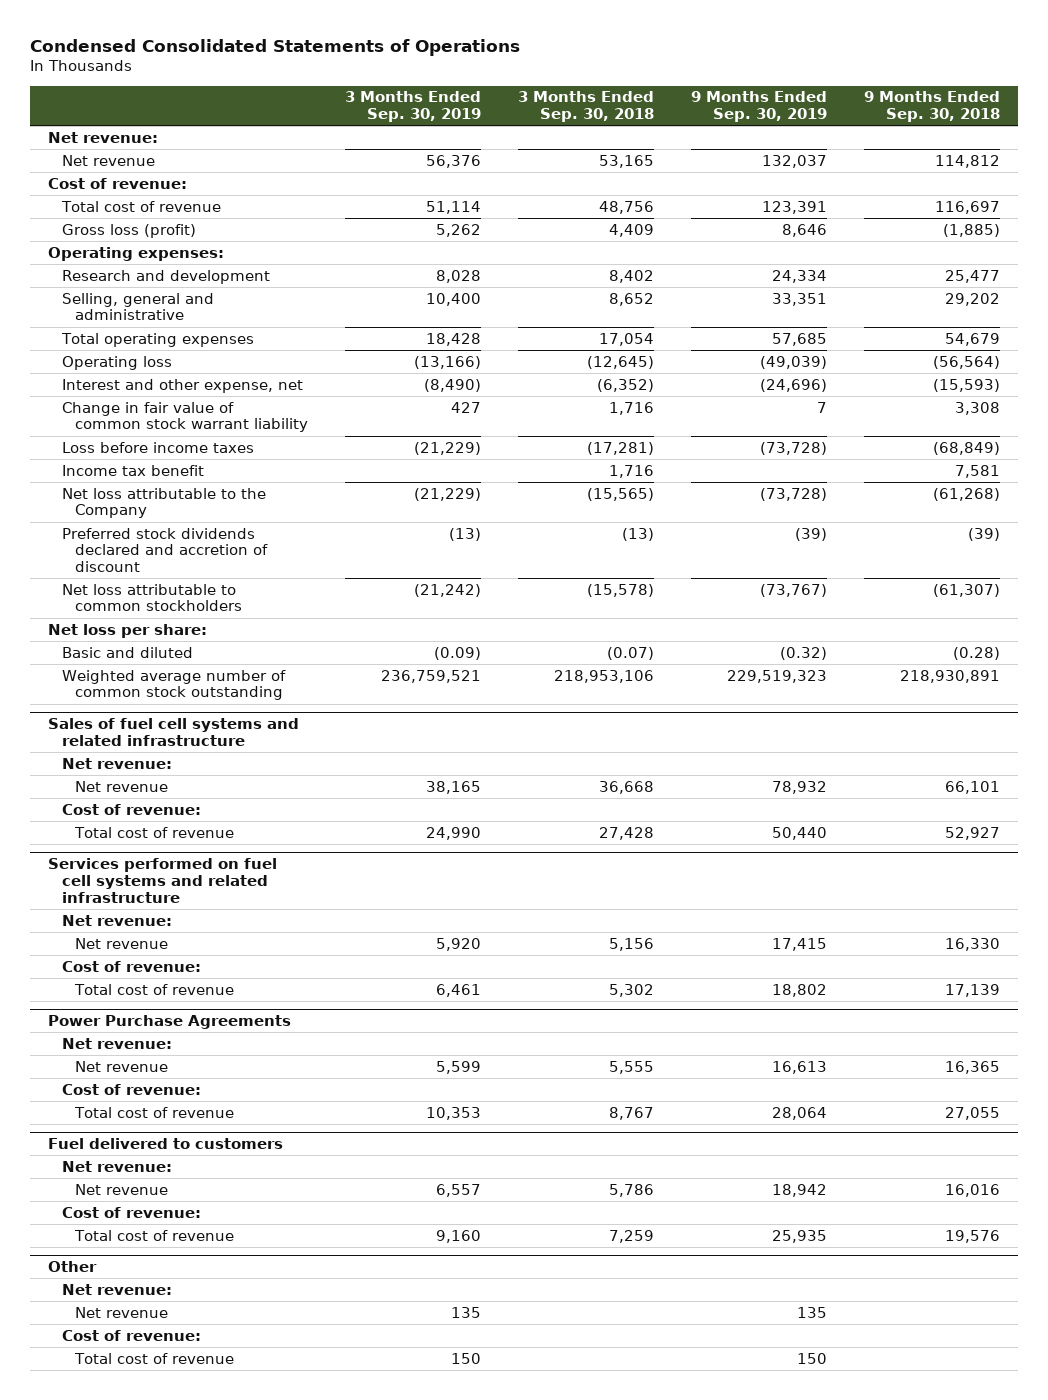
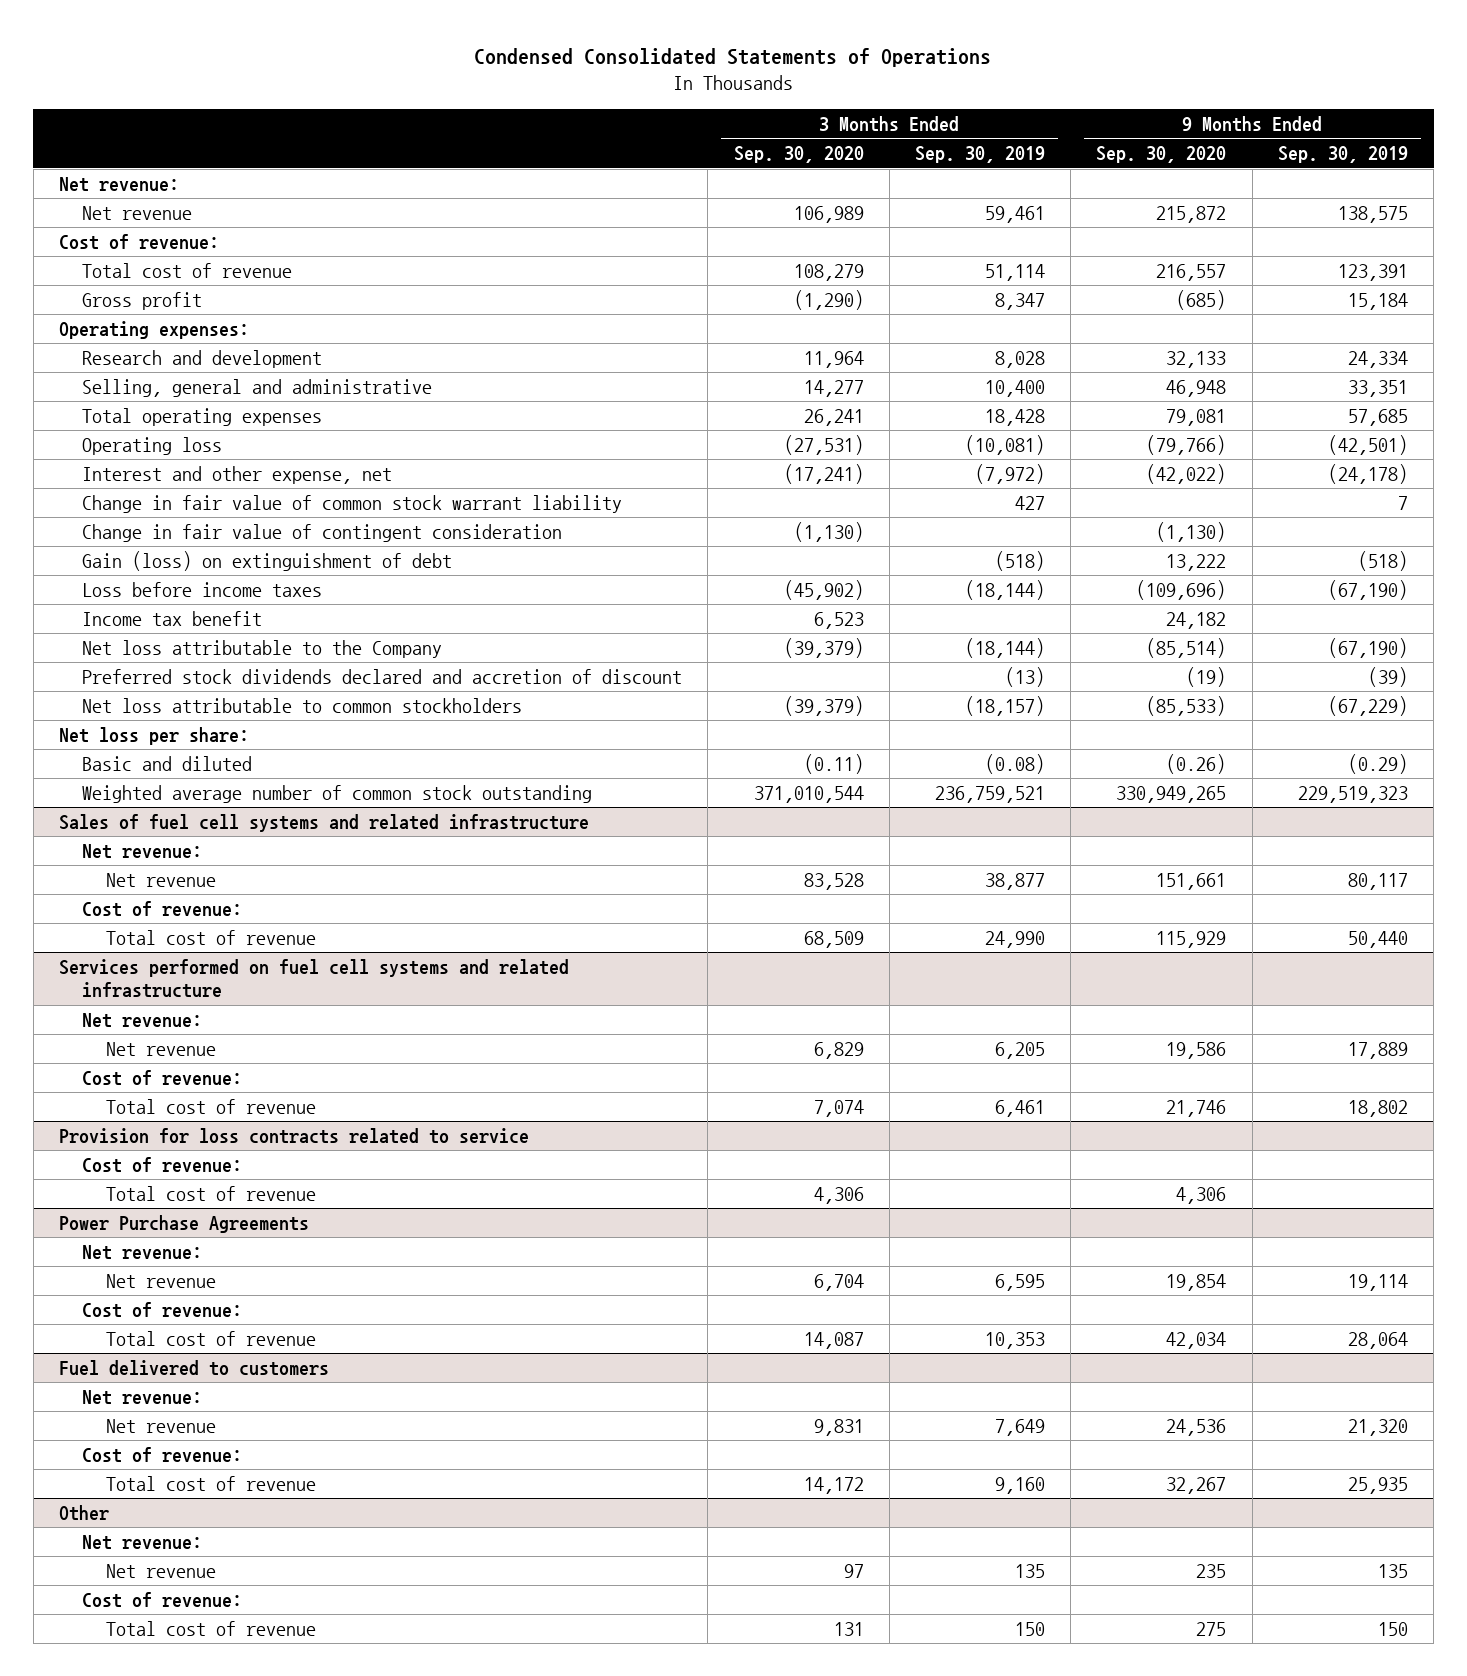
[517,91,654,123] 3 Months Ended Sep. 30, 2018 -> none
[863,91,1000,123] 9 Months Ended Sep. 30, 2018 -> none
none -> [733,146,864,164] Sep. 30, 2020
none -> [1096,146,1227,164] Sep. 30, 2020
[426,154,482,168] 56,376 -> [985,205,1046,223] 59,461
[761,154,827,168] 132,037 -> [1337,205,1408,223] 138,575
[61,223,196,238] Gross loss (profit) -> [82,291,203,310] Gross profit
[436,223,482,237] 5,262 -> [995,292,1046,310] 8,347
[781,223,827,237] 8,646 -> [1347,292,1408,310] 15,184
[414,355,482,369] (13,166) -> [965,434,1046,455] (10,081)
[759,355,827,369] (49,039) -> [1327,434,1408,455] (42,501)
[424,378,482,392] (8,490) -> [975,463,1046,484] (7,972)
[759,378,827,392] (24,696) -> [1327,463,1408,484] (24,178)
none -> [82,523,563,542] Change in fair value of contingent consideration
none -> [82,550,453,571] Gain (loss) on extinguishment of debt
[414,441,482,455] (21,229) -> [965,579,1046,600] (18,144)
[759,441,827,455] (73,728) -> [1327,579,1408,600] (67,190)
[414,487,482,501] (21,229) -> [965,637,1046,658] (18,144)
[759,487,827,501] (73,728) -> [1327,637,1408,658] (67,190)
[414,583,482,597] (21,242) -> [965,695,1046,716] (18,157)
[759,583,827,597] (73,767) -> [1327,695,1408,716] (67,229)
[434,646,482,660] (0.09) -> [985,753,1046,774] (0.08)
[779,646,827,660] (0.32) -> [1347,753,1408,774] (0.29)
[426,780,482,794] 38,165 -> [985,872,1046,890] 38,877
[771,780,827,794] 78,932 -> [1347,872,1408,890] 80,117
[436,937,482,951] 5,920 -> [995,1041,1046,1059] 6,205
[771,937,827,951] 17,415 -> [1347,1041,1408,1059] 17,889
none -> [59,1127,530,1144] Provision for loss contracts related to service
none -> [82,1156,243,1173] Cost of revenue:
none -> [105,1185,316,1201] Total cost of revenue
[436,1060,482,1074] 5,599 -> [995,1273,1046,1291] 6,595
[771,1060,827,1074] 16,613 -> [1347,1273,1408,1291] 19,114
[436,1183,482,1197] 6,557 -> [995,1418,1046,1436] 7,649
[771,1183,827,1197] 18,942 -> [1347,1418,1408,1436] 21,320

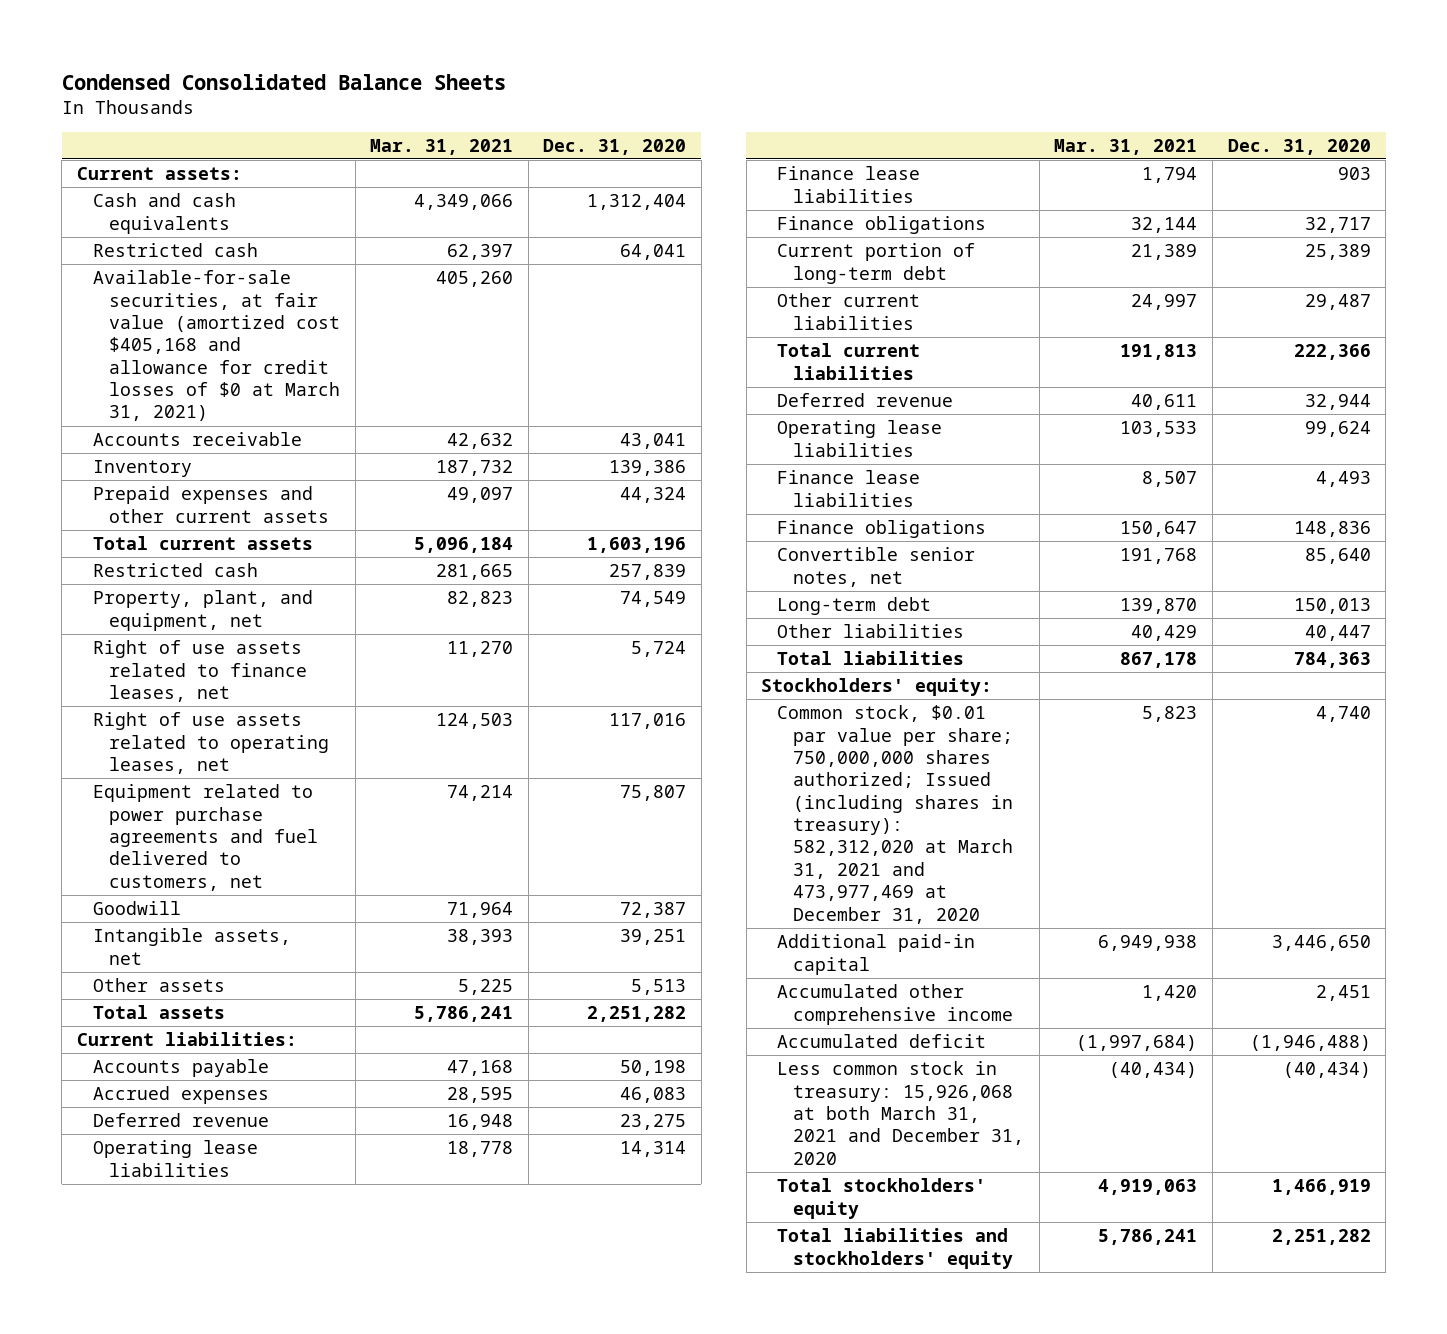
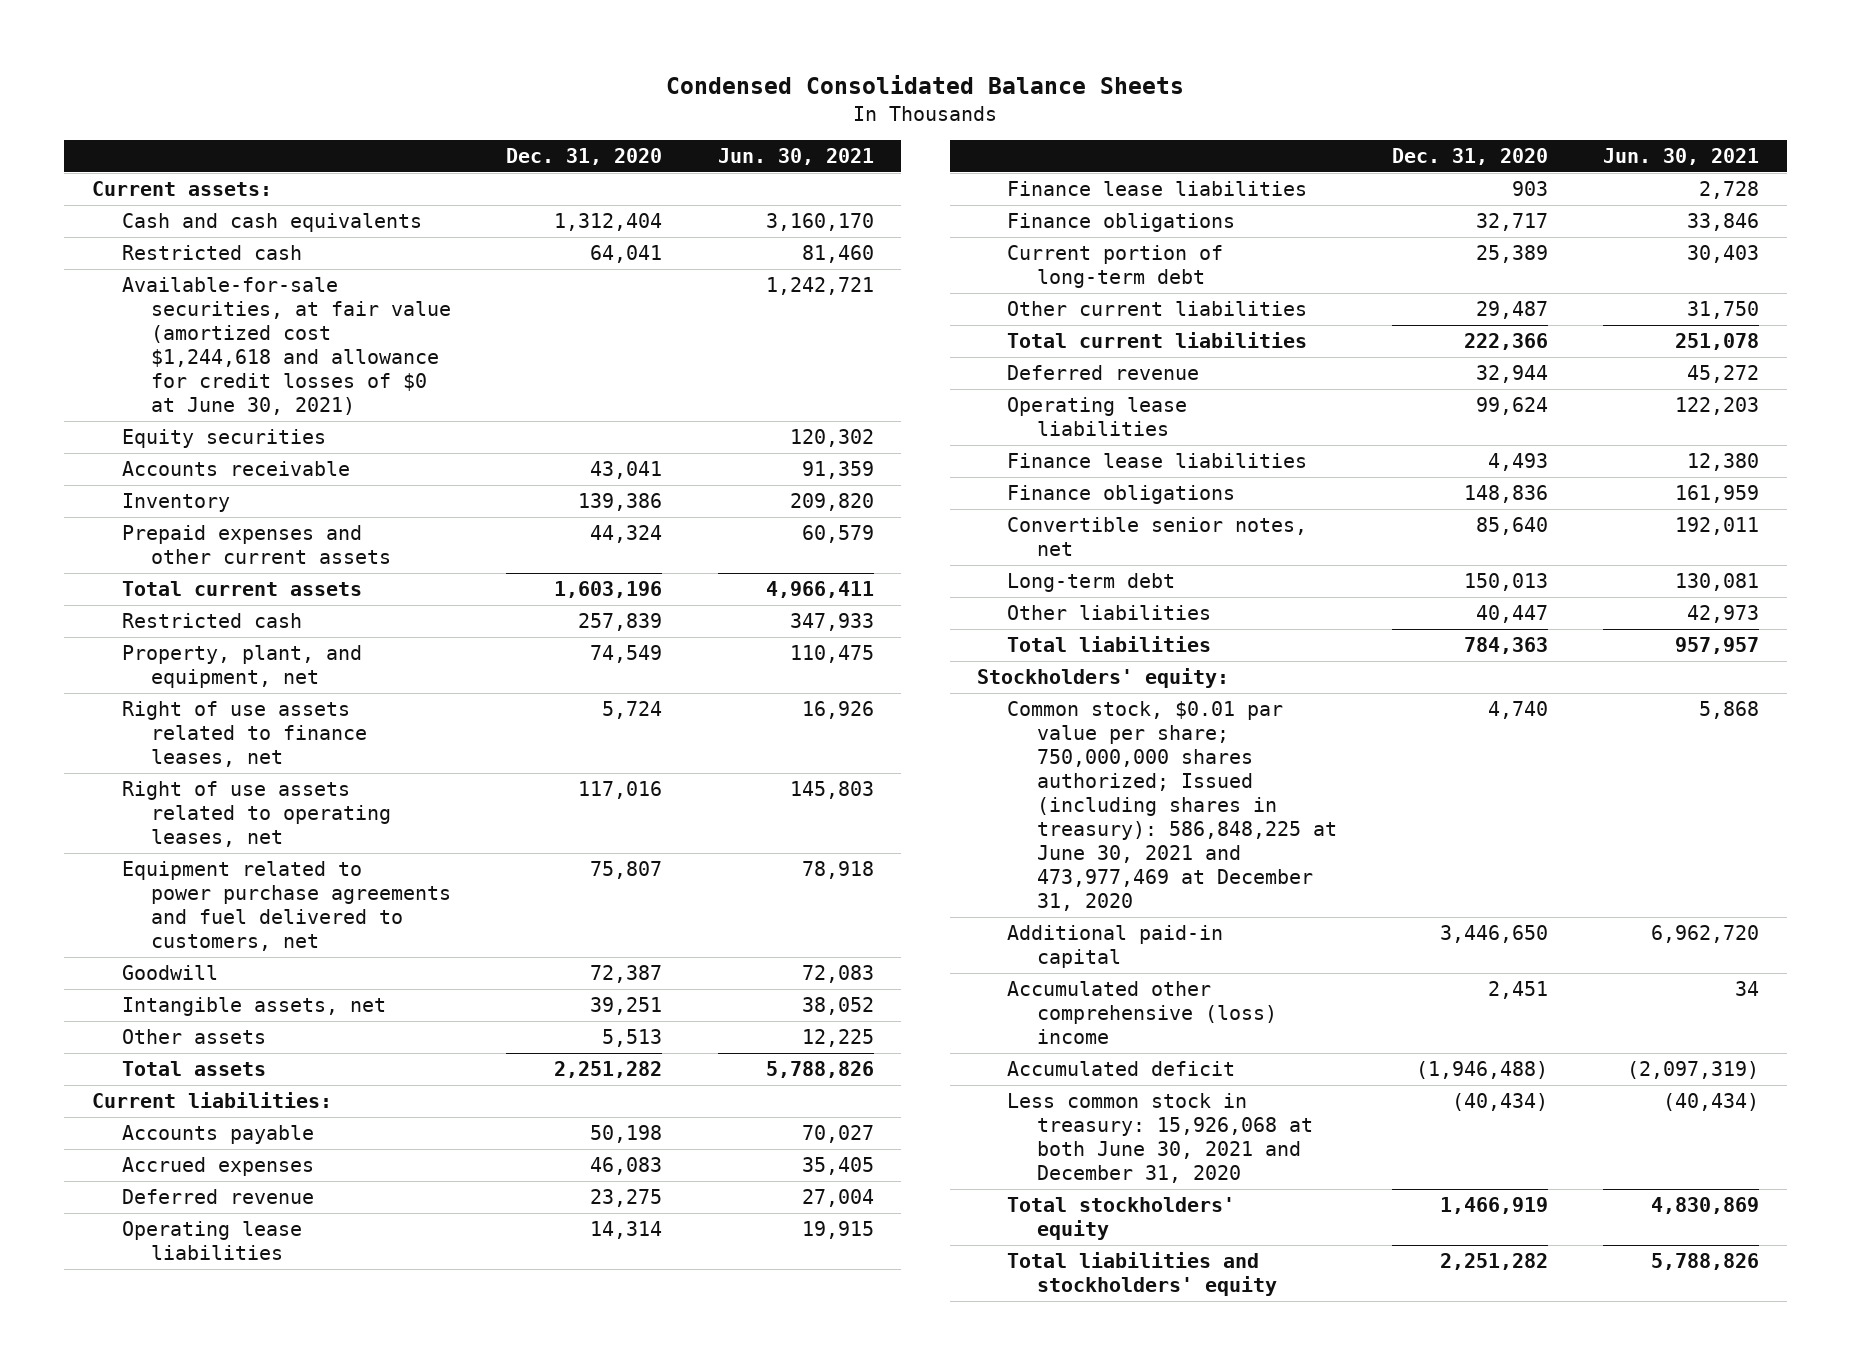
[370,138,514,155] Mar. 31, 2021 -> none
none -> [717,148,874,166] Jun. 30, 2021
[92,270,340,422] Available-for-sale securities, at fair value (amortized cost $405,168 and allowance for credit losses of $0 at March 31, 2021) -> [121,277,452,415] Available-for-sale securities, at fair value (amortized cost $1,244,618 and allowance for credit losses of $0 at June 30, 2021)
none -> [121,429,326,449] Equity securities
[777,705,1014,924] Common stock, $0.01 par value per share; 750,000,000 shares authorized; Issued (including shares in treasury): 582,312,020 at March 31, 2021 and 473,977,469 at December 31, 2020 -> [1006,701,1337,911] Common stock, $0.01 par value per share; 750,000,000 shares authorized; Issued (including shares in treasury): 586,848,225 at June 30, 2021 and 473,977,469 at December 31, 2020
[777,984,1014,1025] Accumulated other comprehensive income -> [1006,981,1277,1045] Accumulated other comprehensive (loss) income
[777,1061,1025,1165] Less common stock in treasury: 15,926,068 at both March 31, 2021 and December 31, 2020 -> [1006,1093,1313,1183] Less common stock in treasury: 15,926,068 at both June 30, 2021 and December 31, 2020

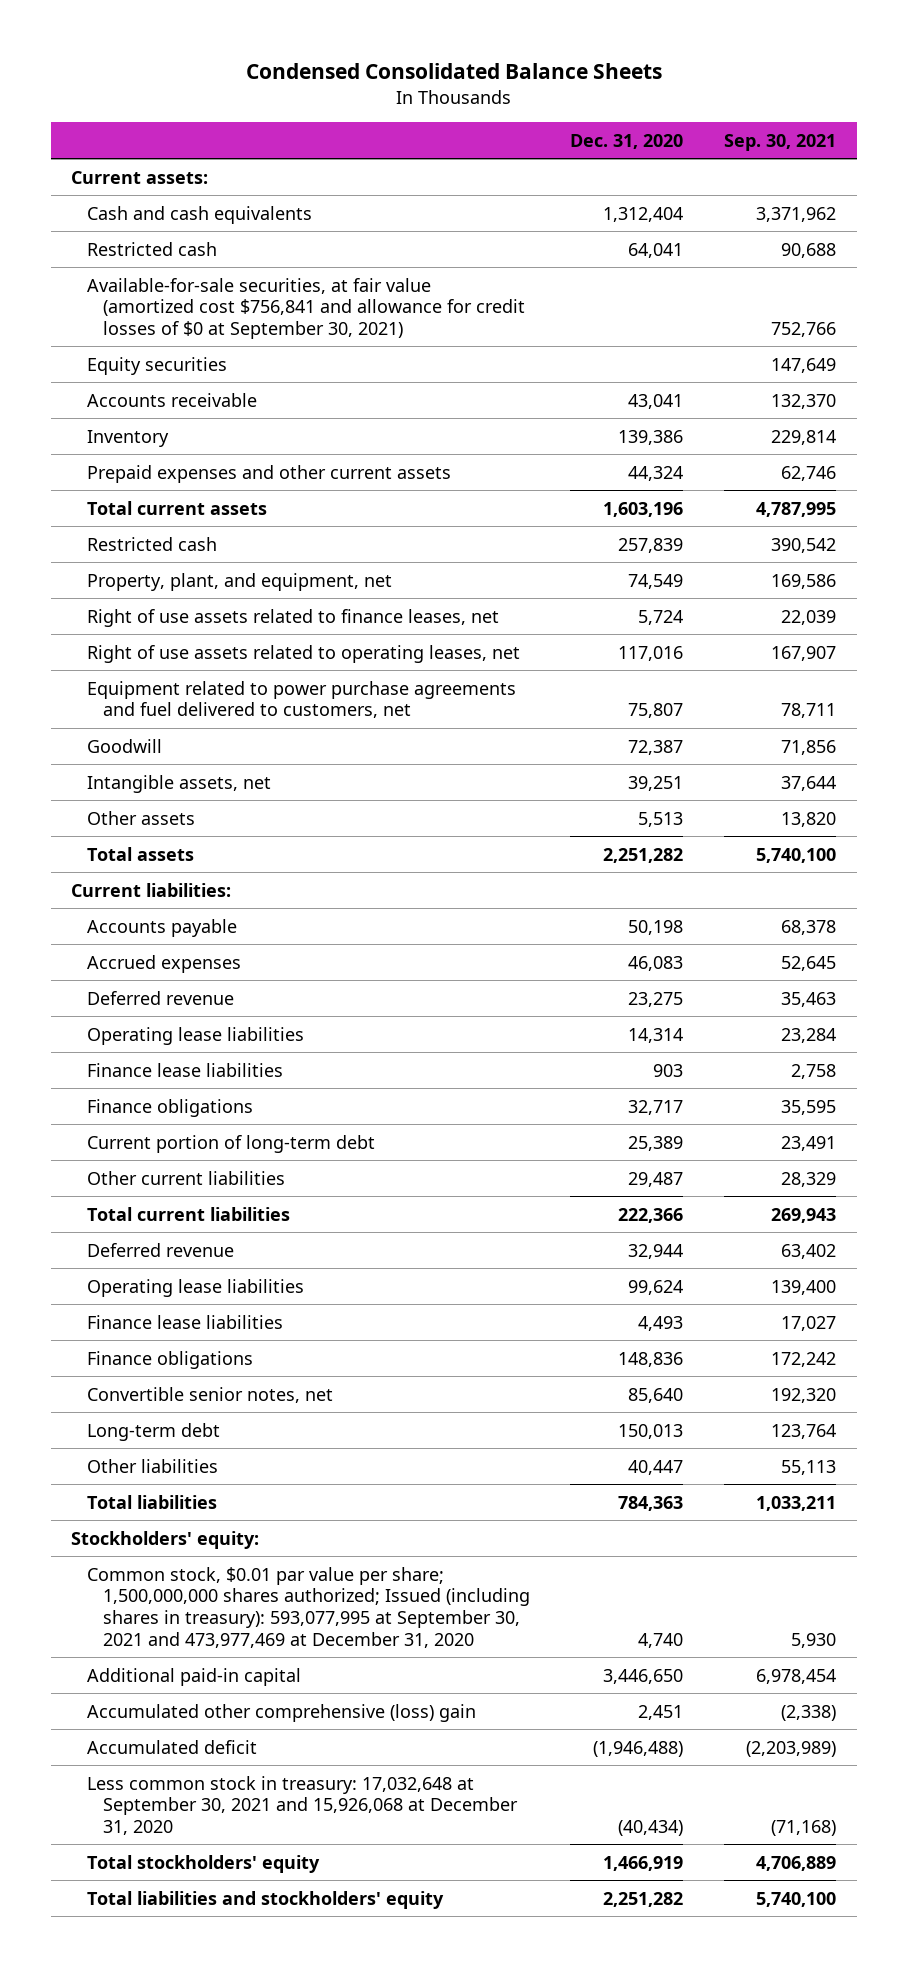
[717,148,874,166] Jun. 30, 2021 -> none
none -> [724,133,837,151] Sep. 30, 2021
[121,277,452,415] Available-for-sale securities, at fair value (amortized cost $1,244,618 and allowance for credit losses of $0 at June 30, 2021) -> [86,277,525,339] Available-for-sale securities, at fair value (amortized cost $756,841 and allowance for credit losses of $0 at September 30, 2021)
[1006,701,1337,911] Common stock, $0.01 par value per share; 750,000,000 shares authorized; Issued (including shares in treasury): 586,848,225 at June 30, 2021 and 473,977,469 at December 31, 2020 -> [86,1566,530,1648] Common stock, $0.01 par value per share; 1,500,000,000 shares authorized; Issued (including shares in treasury): 593,077,995 at September 30, 2021 and 473,977,469 at December 31, 2020
[1006,981,1277,1045] Accumulated other comprehensive (loss) income -> [86,1703,476,1722] Accumulated other comprehensive (loss) gain
[1006,1093,1313,1183] Less common stock in treasury: 15,926,068 at both June 30, 2021 and December 31, 2020 -> [86,1775,518,1835] Less common stock in treasury: 17,032,648 at September 30, 2021 and 15,926,068 at December 31, 2020

